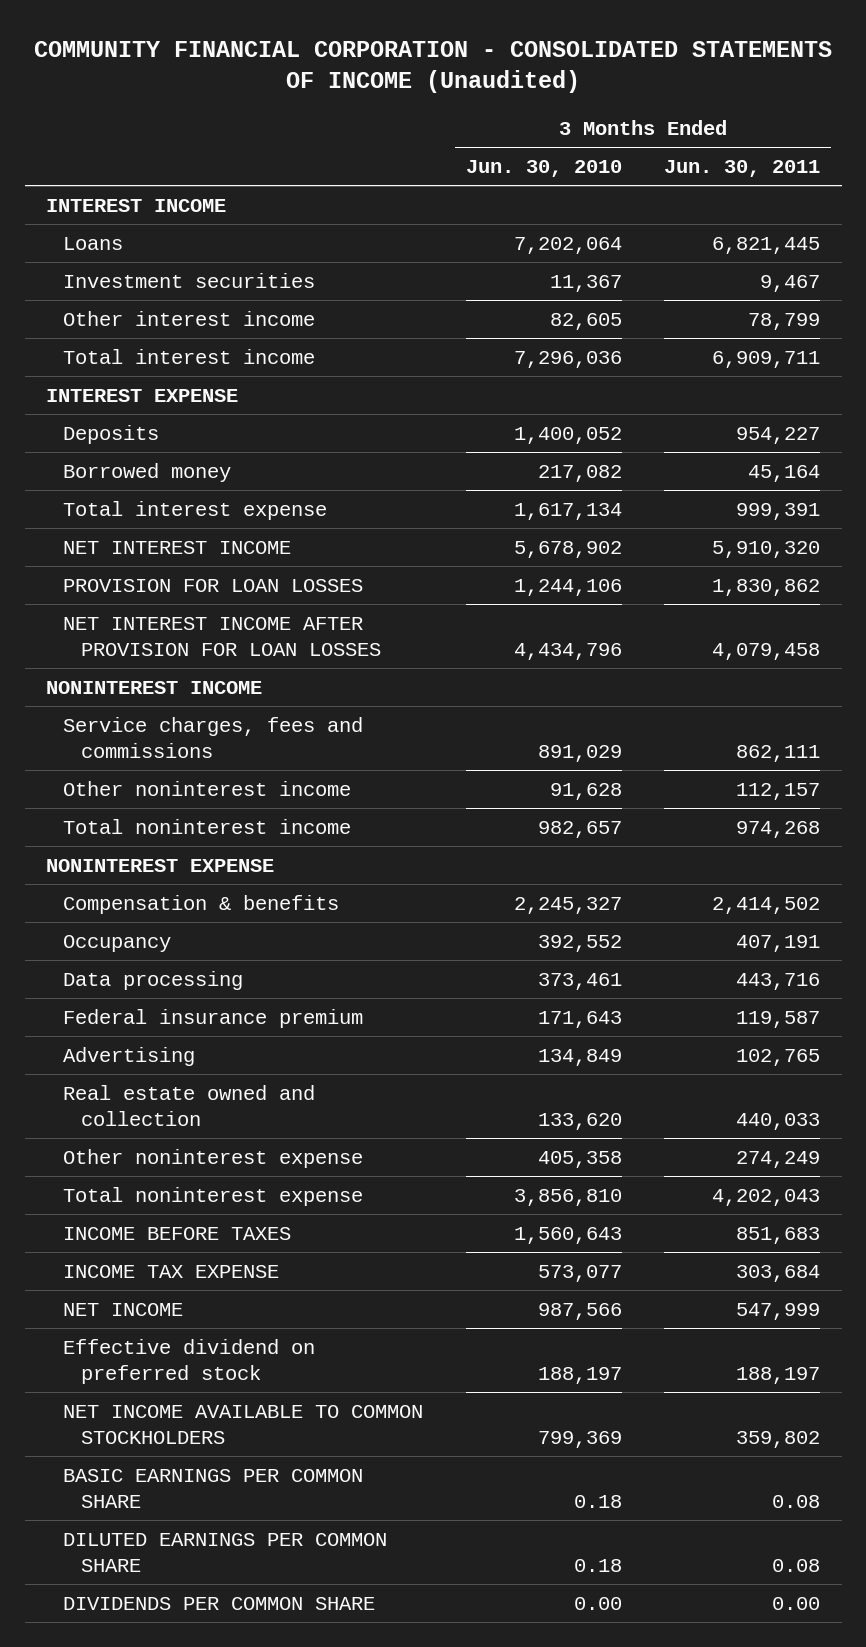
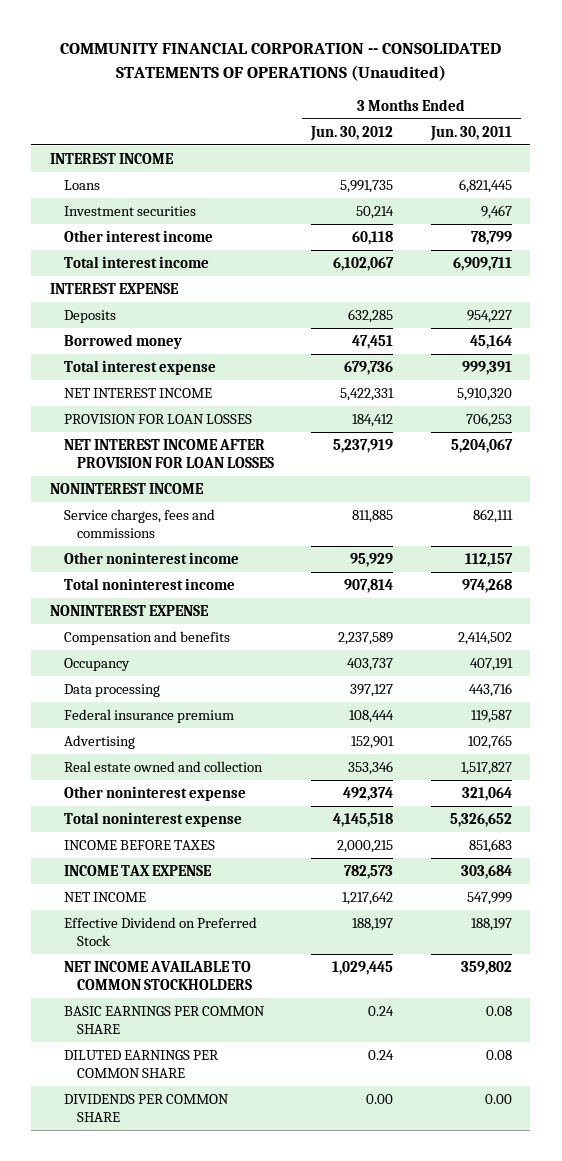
[34,40,833,94] COMMUNITY FINANCIAL CORPORATION - CONSOLIDATED STATEMENTS OF INCOME (Unaudited) -> [59,43,501,81] COMMUNITY FINANCIAL CORPORATION -- CONSOLIDATED STATEMENTS OF OPERATIONS (Unaudited)
[465,159,622,177] Jun. 30, 2010 -> none
none -> [310,125,394,141] Jun. 30, 2012
[712,578,821,596] 1,830,862 -> [465,413,512,428] 706,253
[712,643,821,661] 4,079,458 -> [450,439,513,454] 5,204,067
[63,894,340,914] Compensation & benefits -> [63,631,230,646] Compensation and benefits
[736,1113,821,1131] 440,033 -> [460,762,512,776] 1,517,827
[736,1150,821,1168] 274,249 -> [461,787,512,802] 321,064
[712,1188,821,1206] 4,202,043 -> [449,813,512,828] 5,326,652
[63,1338,316,1385] Effective dividend on preferred stock -> [63,917,257,947] Effective Dividend on Preferred Stock

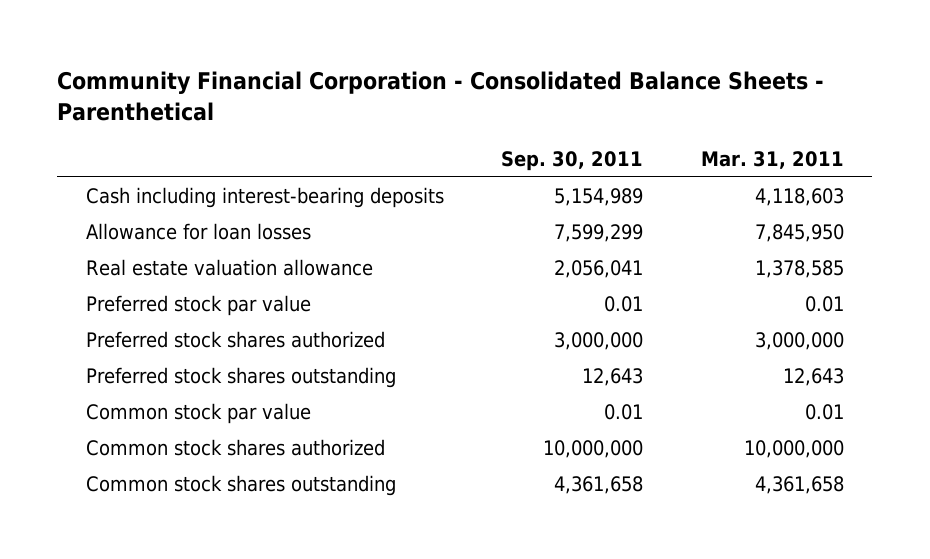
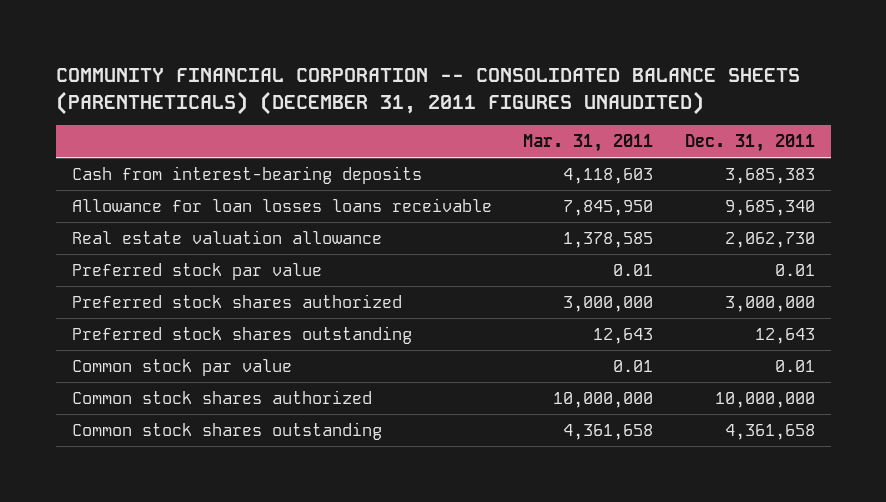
[57,70,825,122] Community Financial Corporation - Consolidated Balance Sheets - Parenthetical -> [55,68,800,115] COMMUNITY FINANCIAL CORPORATION -- CONSOLIDATED BALANCE SHEETS (PARENTHETICALS) (DECEMBER 31, 2011 FIGURES UNAUDITED)
[501,150,644,171] Sep. 30, 2011 -> none
none -> [684,134,815,153] Dec. 31, 2011
[86,187,445,209] Cash including interest-bearing deposits -> [71,165,422,184] Cash from interest-bearing deposits
[86,223,312,241] Allowance for loan losses -> [71,197,492,212] Allowance for loan losses loans receivable

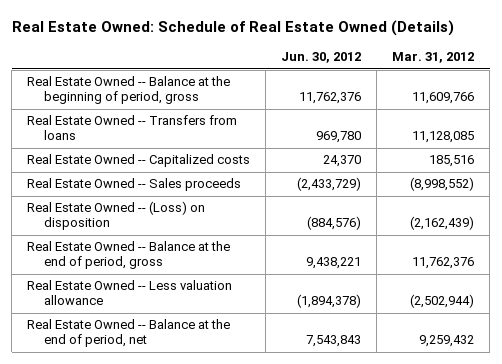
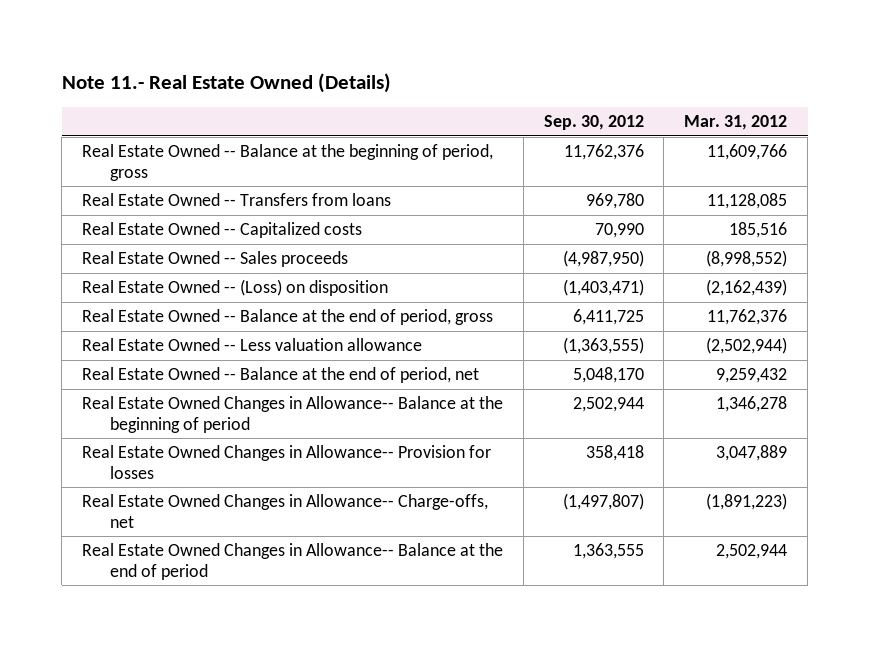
[11,20,454,37] Real Estate Owned: Schedule of Real Estate Owned (Details) -> [61,73,391,94] Note 11.- Real Estate Owned (Details)
[281,52,362,64] Jun. 30, 2012 -> none
none -> [543,115,644,131] Sep. 30, 2012
none -> [82,396,504,433] Real Estate Owned Changes in Allowance-- Balance at the beginning of period
none -> [82,445,492,479] Real Estate Owned Changes in Allowance-- Provision for losses
none -> [82,494,489,528] Real Estate Owned Changes in Allowance-- Charge-offs, net
none -> [82,543,504,580] Real Estate Owned Changes in Allowance-- Balance at the end of period

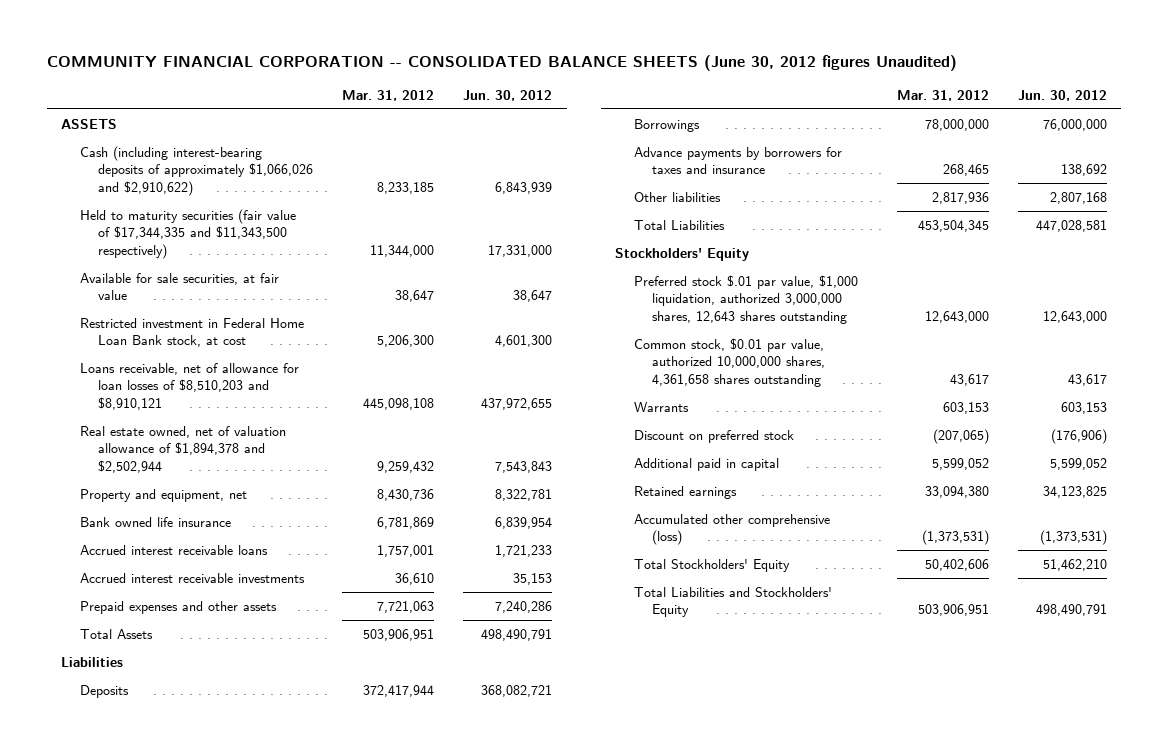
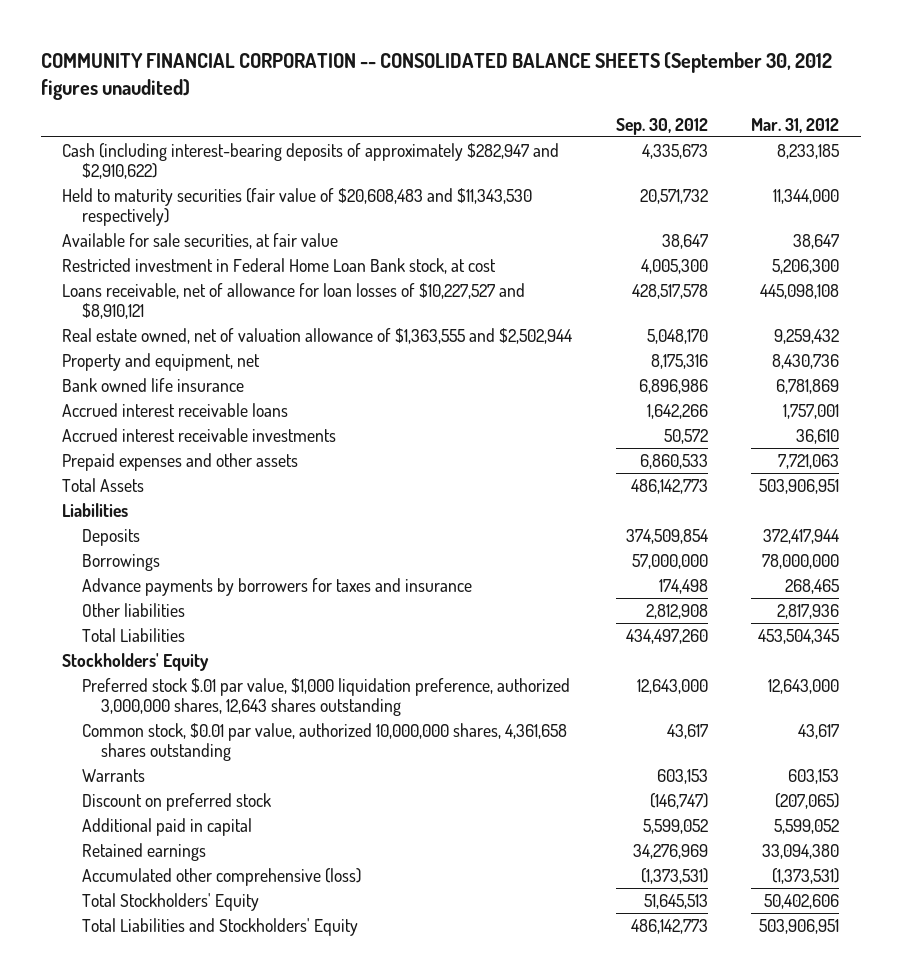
[46,55,957,72] COMMUNITY FINANCIAL CORPORATION -- CONSOLIDATED BALANCE SHEETS (June 30, 2012 figures Unaudited) -> [40,51,832,100] COMMUNITY FINANCIAL CORPORATION -- CONSOLIDATED BALANCE SHEETS (September 30, 2012 figures unaudited)
[463,89,553,101] Jun. 30, 2012 -> none
none -> [615,117,708,135] Sep. 30, 2012
[61,118,118,129] ASSETS -> none
[79,145,313,196] Cash (including interest-bearing deposits of approximately $1,066,026 and $2,910,622) -> [62,142,560,180] Cash (including interest-bearing deposits of approximately $282,947 and $2,910,622)
[79,208,296,259] Held to maturity securities (fair value of $17,344,335 and $11,343,500 respectively) -> [62,187,533,227] Held to maturity securities (fair value of $20,608,483 and $11,343,530 respectively)
[79,362,299,410] Loans receivable, net of allowance for loan losses of $8,510,203 and $8,910,121 -> [62,282,526,320] Loans receivable, net of allowance for loan losses of $10,227,527 and $8,910,121
[79,425,286,473] Real estate owned, net of valuation allowance of $1,894,378 and $2,502,944 -> [62,327,573,344] Real estate owned, net of valuation allowance of $1,363,555 and $2,502,944
[633,274,858,324] Preferred stock $.01 par value, $1,000 liquidation, authorized 3,000,000 shares, 12,643 shares outstanding -> [81,677,570,717] Preferred stock $.01 par value, $1,000 liquidation preference, authorized 3,000,000 shares, 12,643 shares outstanding

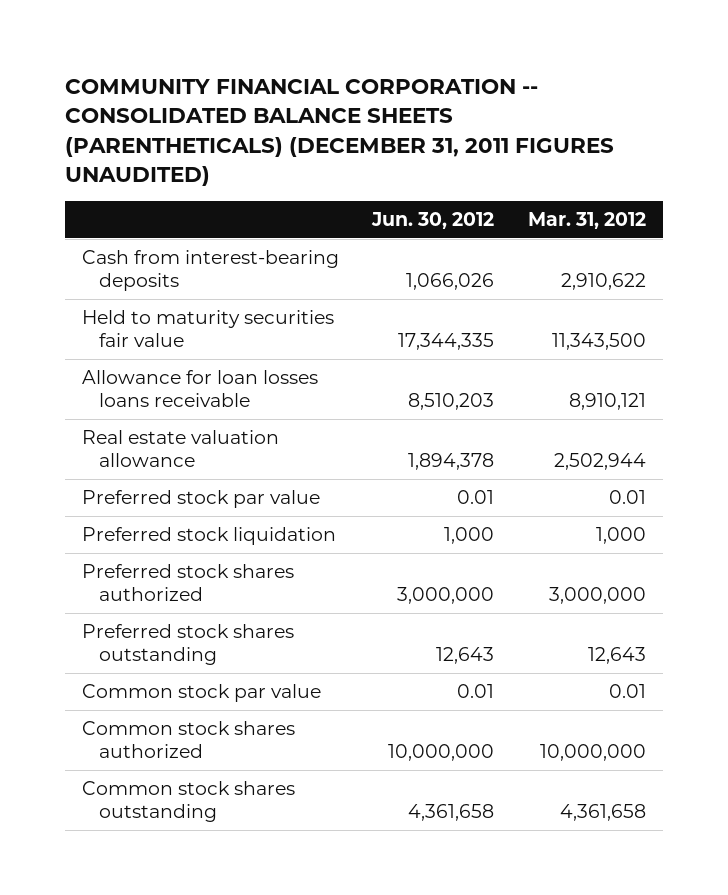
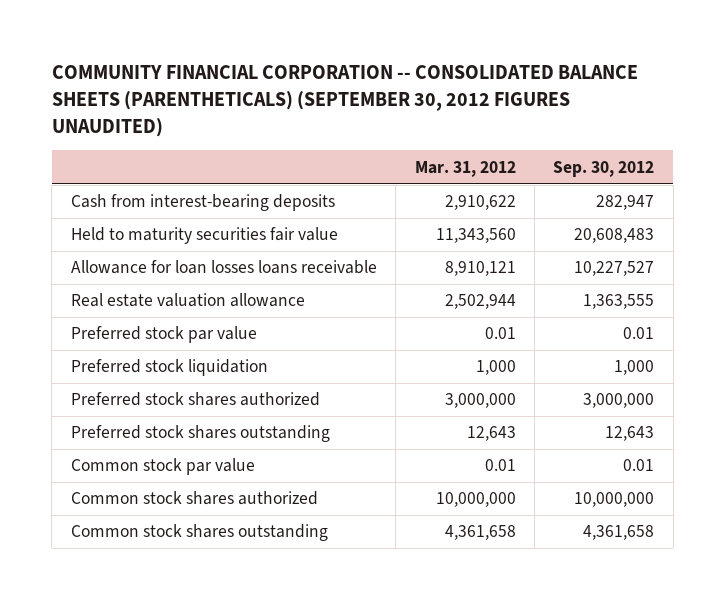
[64,78,614,186] COMMUNITY FINANCIAL CORPORATION -- CONSOLIDATED BALANCE SHEETS (PARENTHETICALS) (DECEMBER 31, 2011 FIGURES UNAUDITED) -> [51,64,638,137] COMMUNITY FINANCIAL CORPORATION -- CONSOLIDATED BALANCE SHEETS (PARENTHETICALS) (SEPTEMBER 30, 2012 FIGURES UNAUDITED)
[371,211,495,229] Jun. 30, 2012 -> none
none -> [553,160,655,177] Sep. 30, 2012
[552,332,647,350] 11,343,500 -> [435,228,516,244] 11,343,560

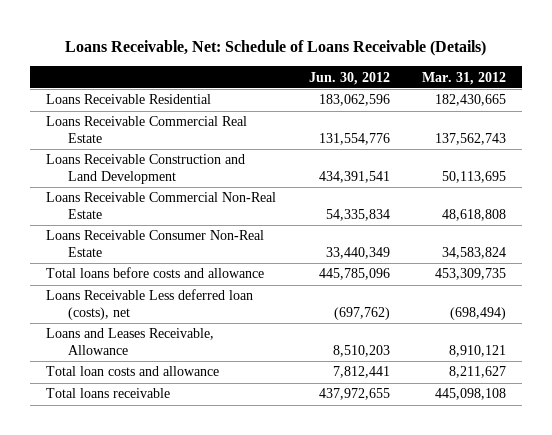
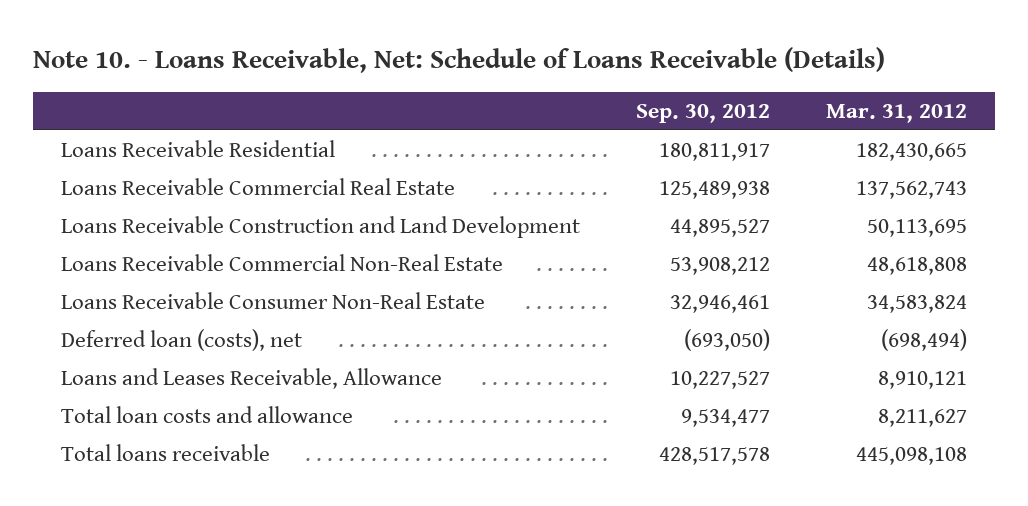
[65,40,487,57] Loans Receivable, Net: Schedule of Loans Receivable (Details) -> [32,47,885,74] Note 10. - Loans Receivable, Net: Schedule of Loans Receivable (Details)
[308,71,390,85] Jun. 30, 2012 -> none
none -> [635,103,770,123] Sep. 30, 2012
[46,267,265,279] Total loans before costs and allowance -> none
[46,289,254,321] Loans Receivable Less deferred loan (costs), net -> [60,329,302,352] Deferred loan (costs), net

